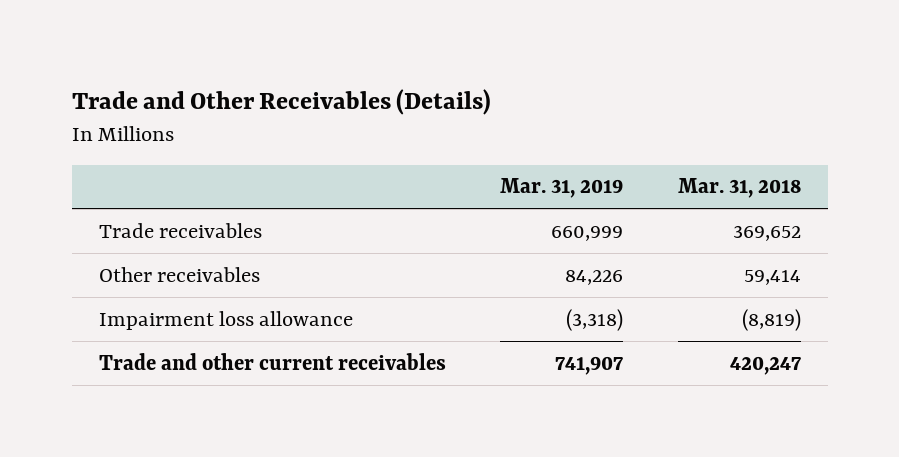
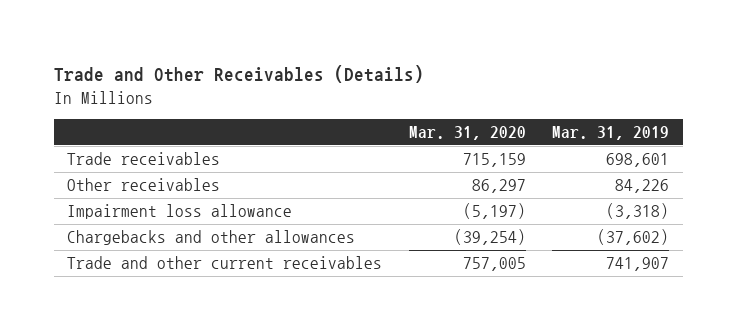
[677,178,801,199] Mar. 31, 2018 -> none
none -> [408,126,526,141] Mar. 31, 2020
[551,225,624,241] 660,999 -> [606,153,670,168] 698,601
none -> [67,230,356,246] Chargebacks and other allowances

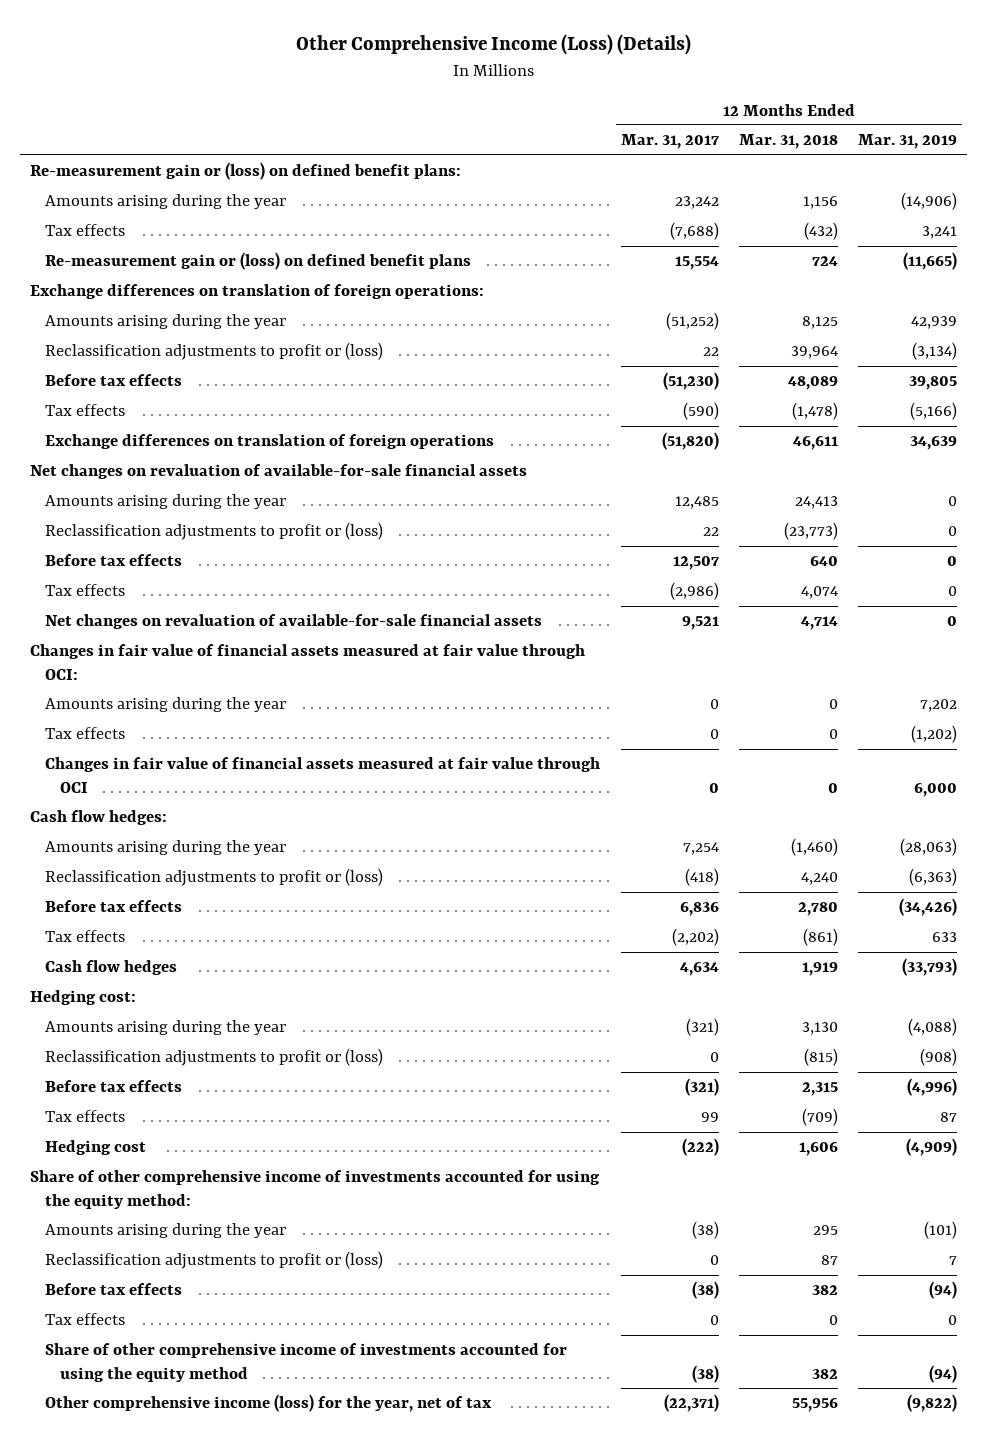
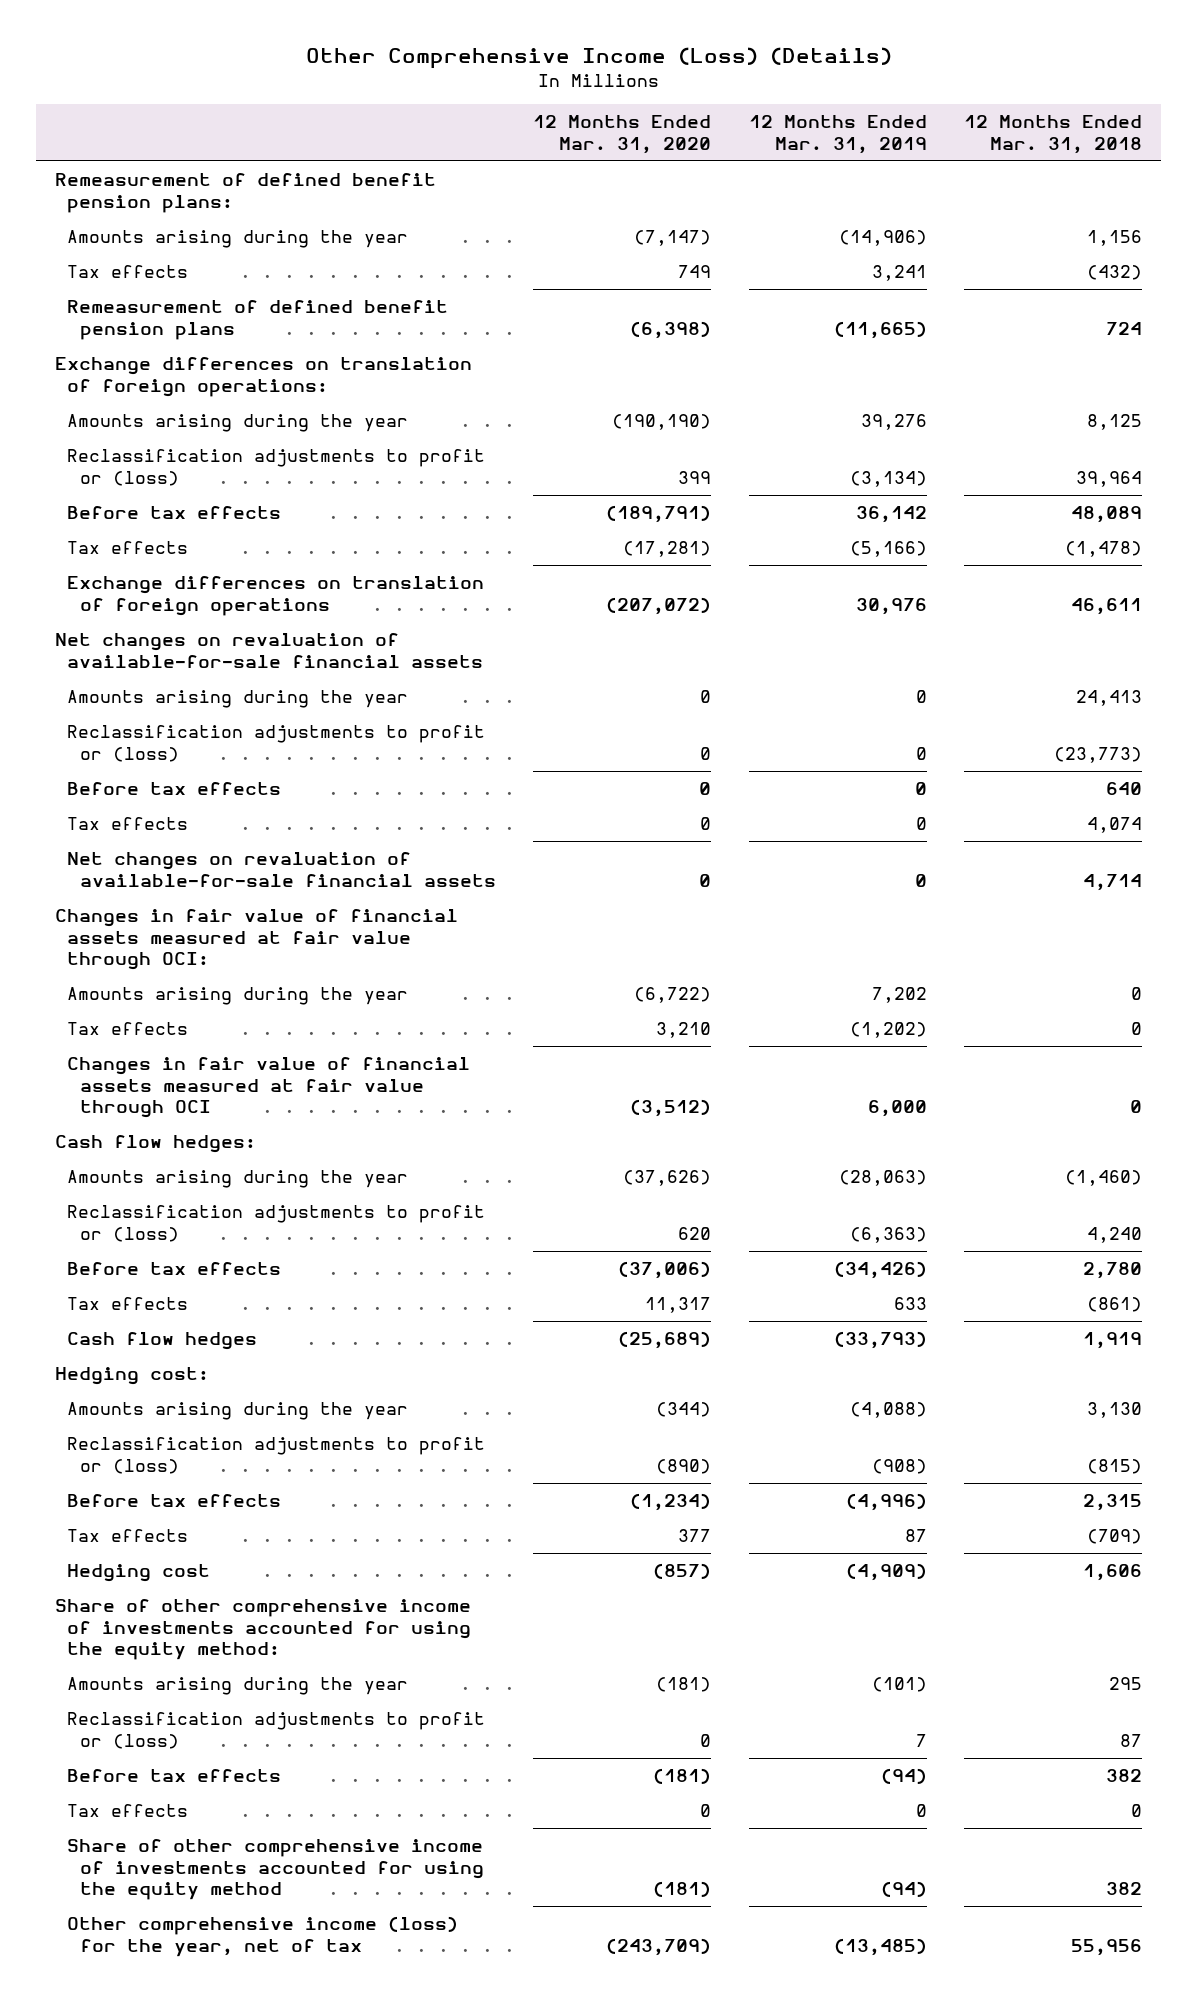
[620,134,719,150] Mar. 31, 2017 -> none
none -> [533,115,712,154] 12 Months Ended Mar. 31, 2020
[30,162,462,181] Re-measurement gain or (loss) on defined benefit plans: -> [55,173,437,213] Remeasurement of defined benefit pension plans:
[45,252,472,271] Re-measurement gain or (loss) on defined benefit plans -> [67,300,449,340] Remeasurement of defined benefit pension plans
[911,316,958,330] 42,939 -> [860,414,927,431] 39,276
[909,376,958,391] 39,805 -> [855,506,927,524] 36,142
[910,436,958,451] 34,639 -> [855,597,927,615] 30,976
[907,1394,958,1413] (9,822) -> [833,1937,927,1956] (13,485)

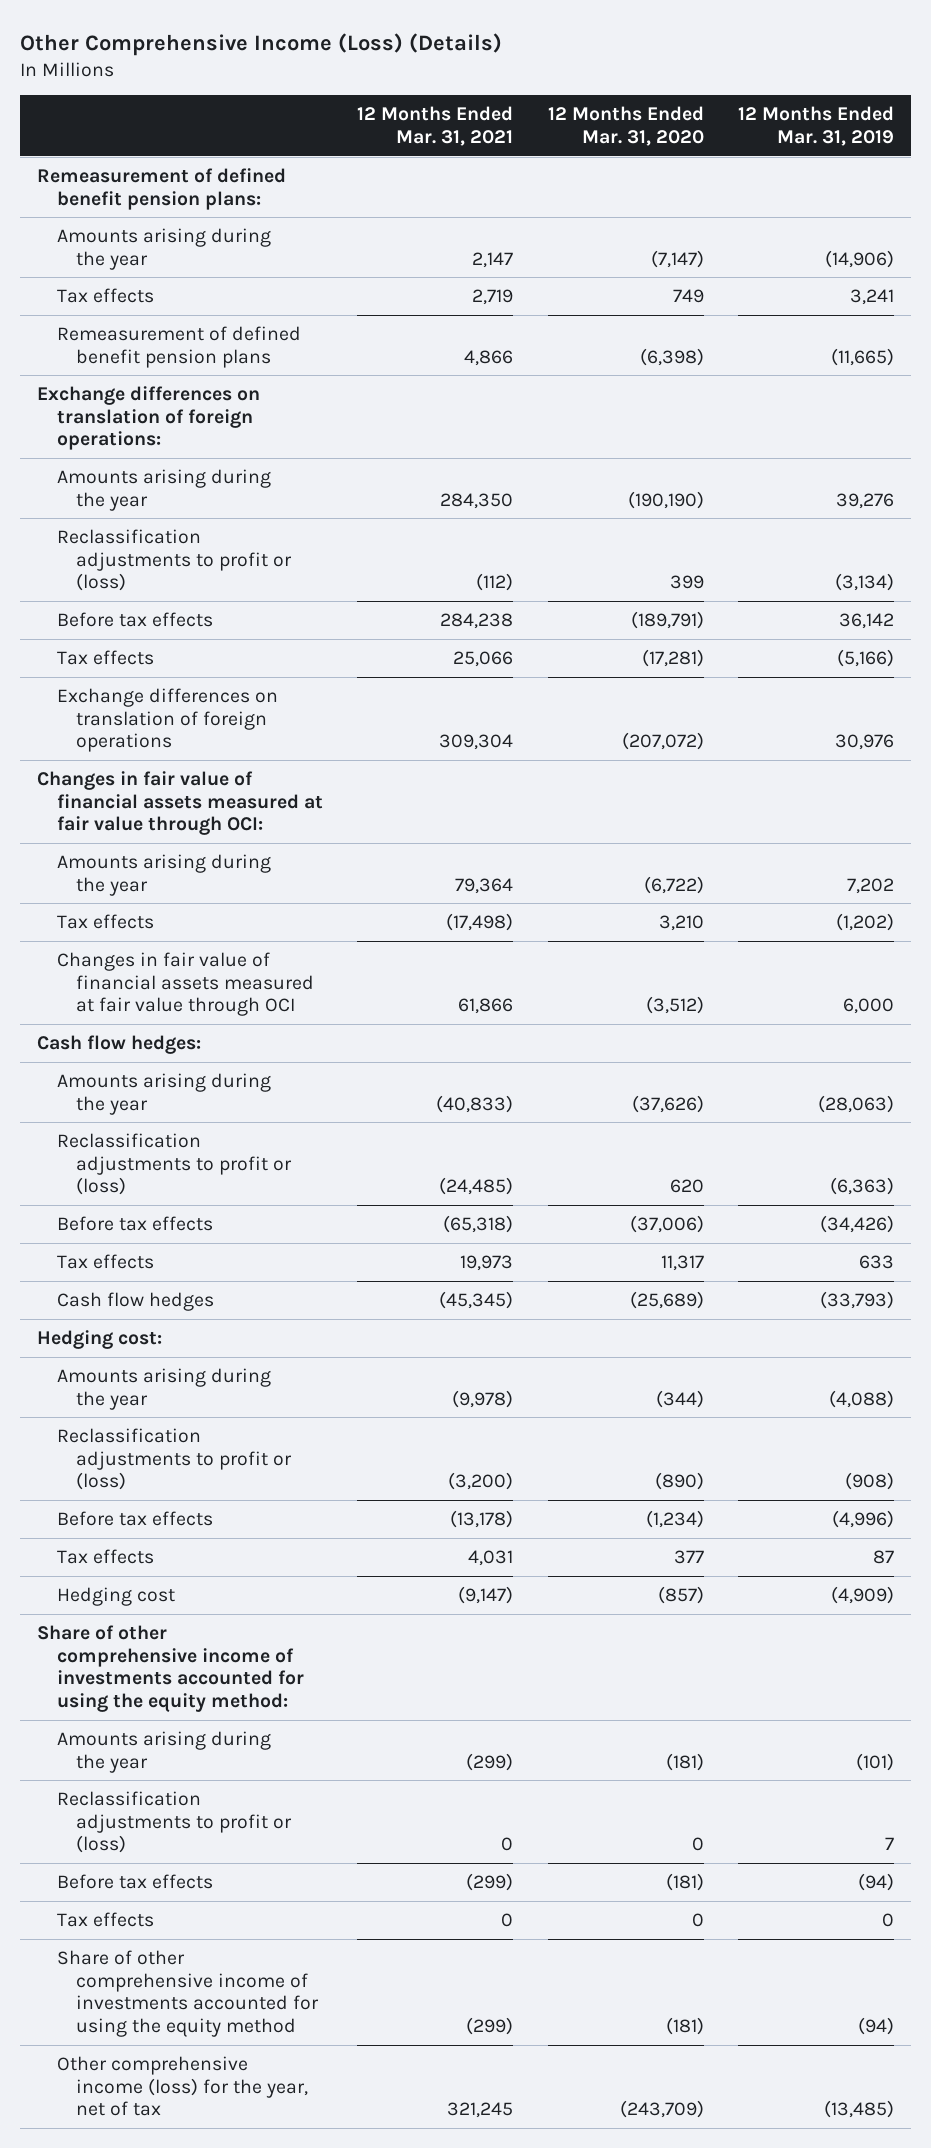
[964,115,1143,154] 12 Months Ended Mar. 31, 2018 -> none
none -> [357,105,514,146] 12 Months Ended Mar. 31, 2021
[55,633,484,668] Net changes on revaluation of available-for-sale financial assets -> none
[67,690,409,709] Amounts arising during the year -> none
[67,725,486,762] Reclassification adjustments to profit or (loss) -> none
[67,782,282,796] Before tax effects -> none
[67,817,189,831] Tax effects -> none
[67,852,496,887] Net changes on revaluation of available-for-sale financial assets -> none

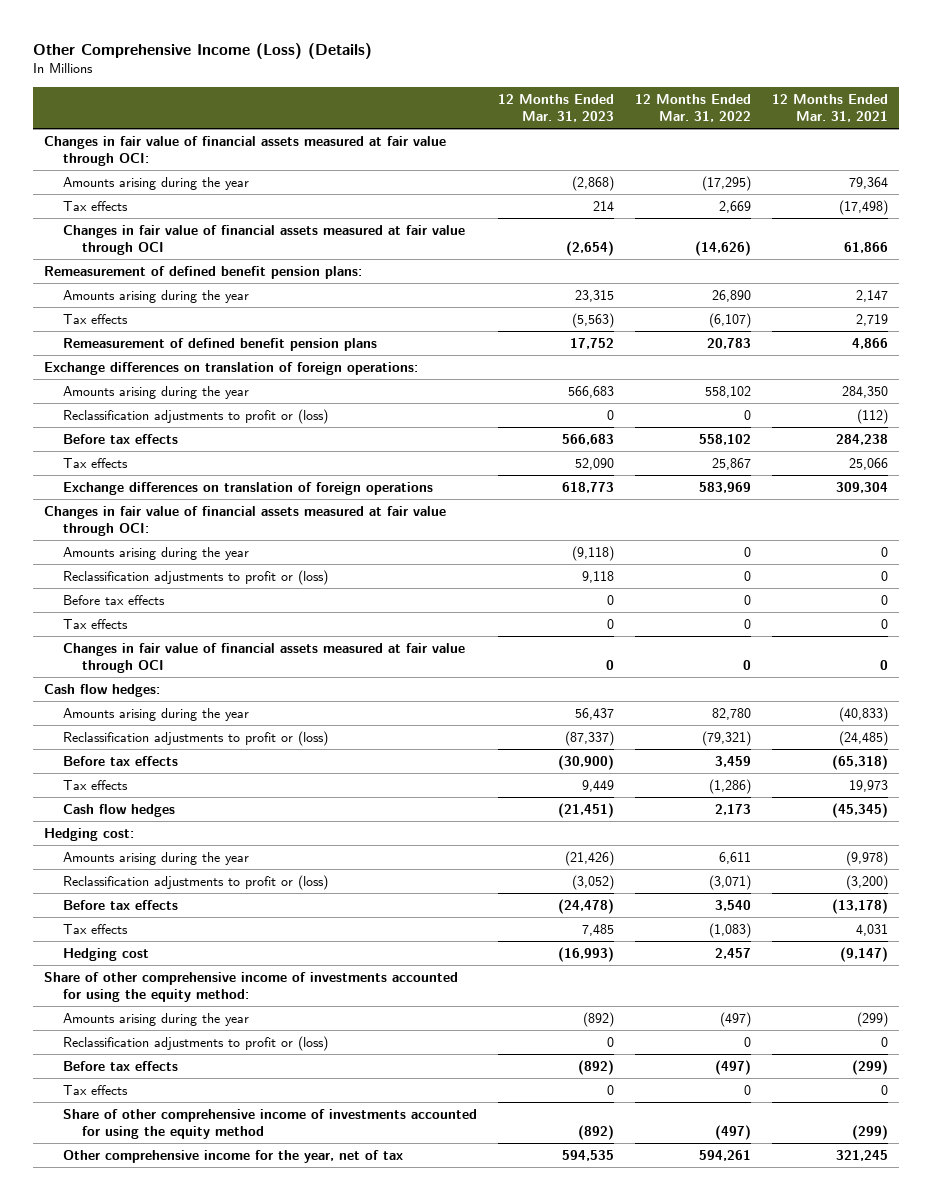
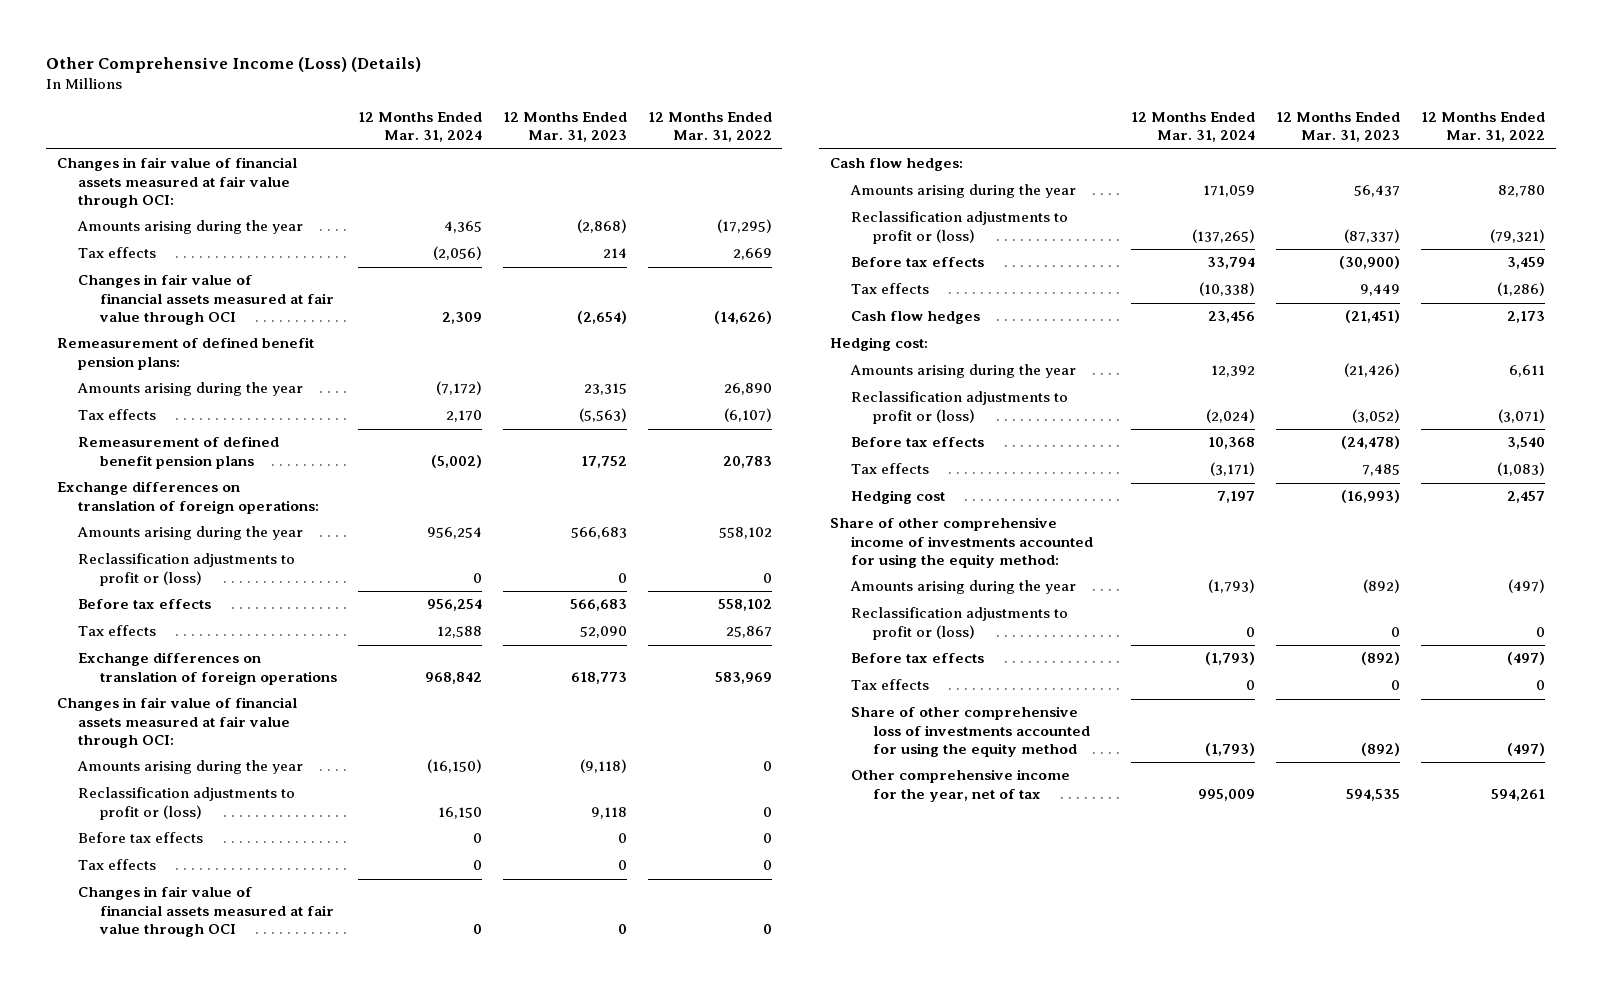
[772,93,889,122] 12 Months Ended Mar. 31, 2021 -> none
none -> [357,112,482,143] 12 Months Ended Mar. 31, 2024
[62,1108,477,1139] Share of other comprehensive income of investments accounted for using the equity method -> [851,706,1090,757] Share of other comprehensive loss of investments accounted for using the equity method

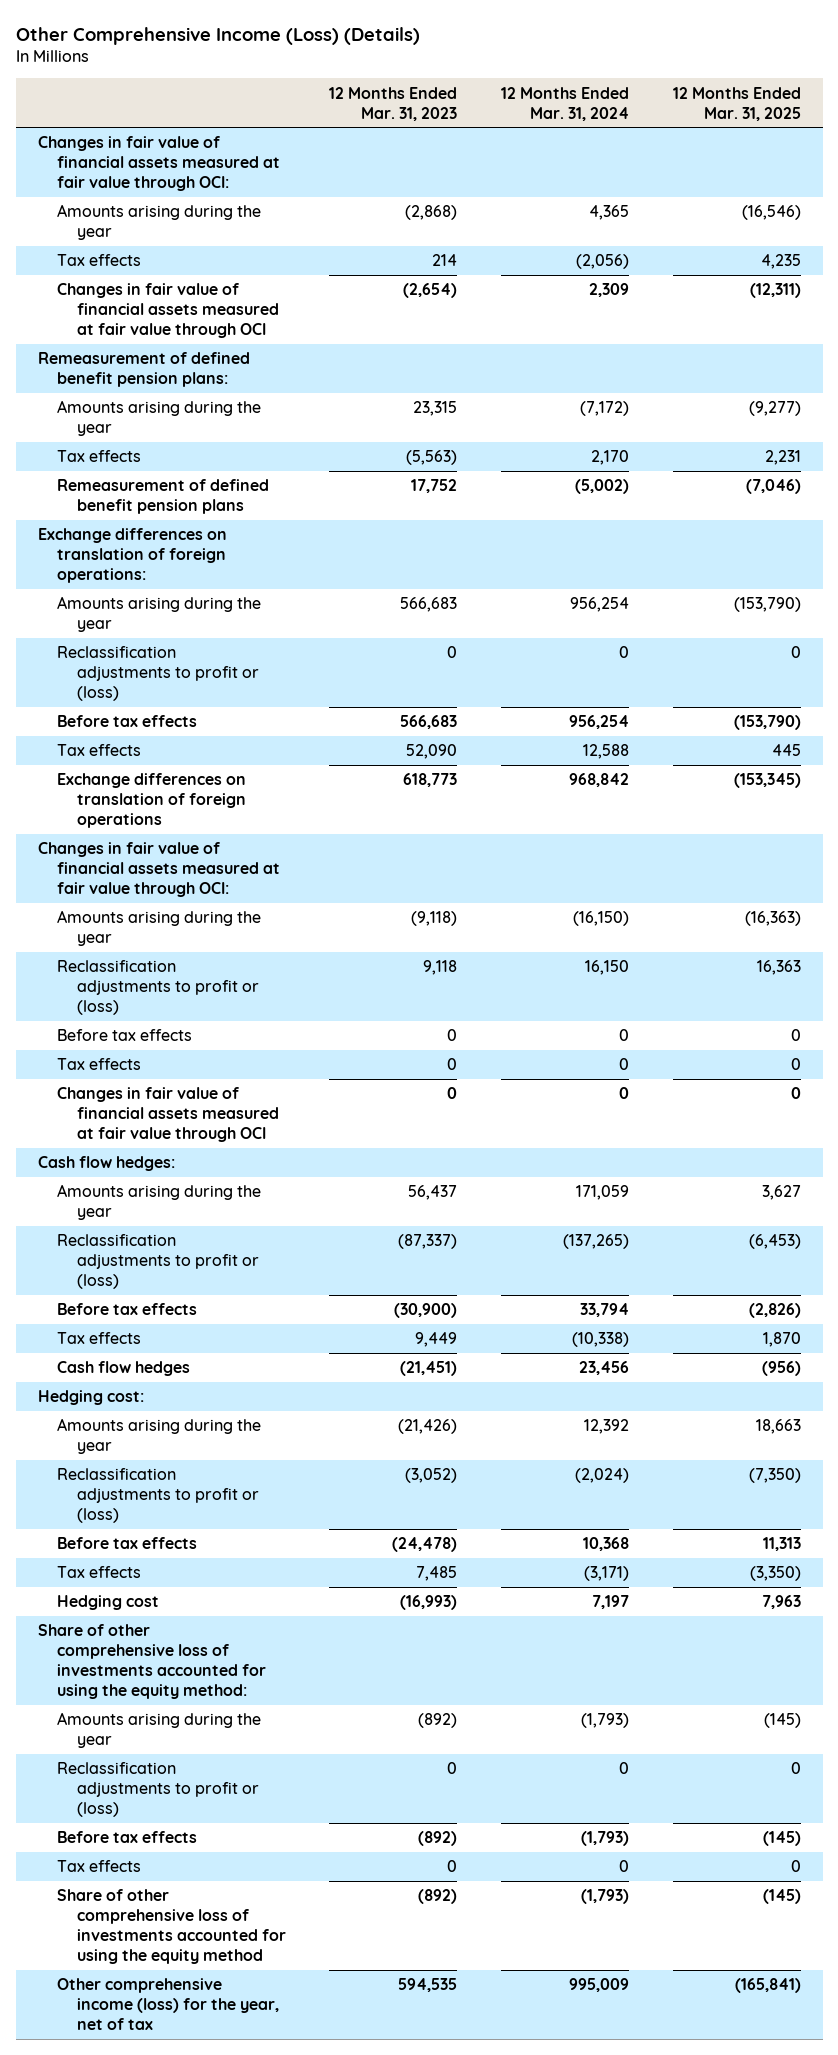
[647,112,772,143] 12 Months Ended Mar. 31, 2022 -> none
none -> [672,86,801,121] 12 Months Ended Mar. 31, 2025
[829,517,1094,568] Share of other comprehensive income of investments accounted for using the equity method: -> [37,1624,267,1700] Share of other comprehensive loss of investments accounted for using the equity method:
[851,769,1071,802] Other comprehensive income for the year, net of tax -> [57,1978,279,2031] Other comprehensive income (loss) for the year, net of tax

